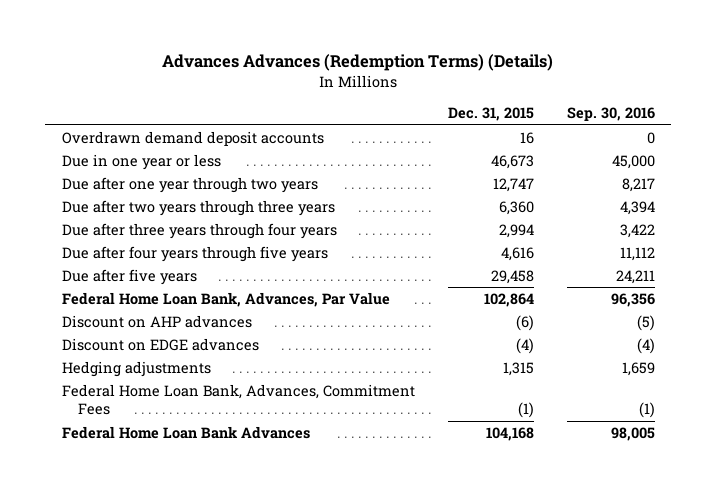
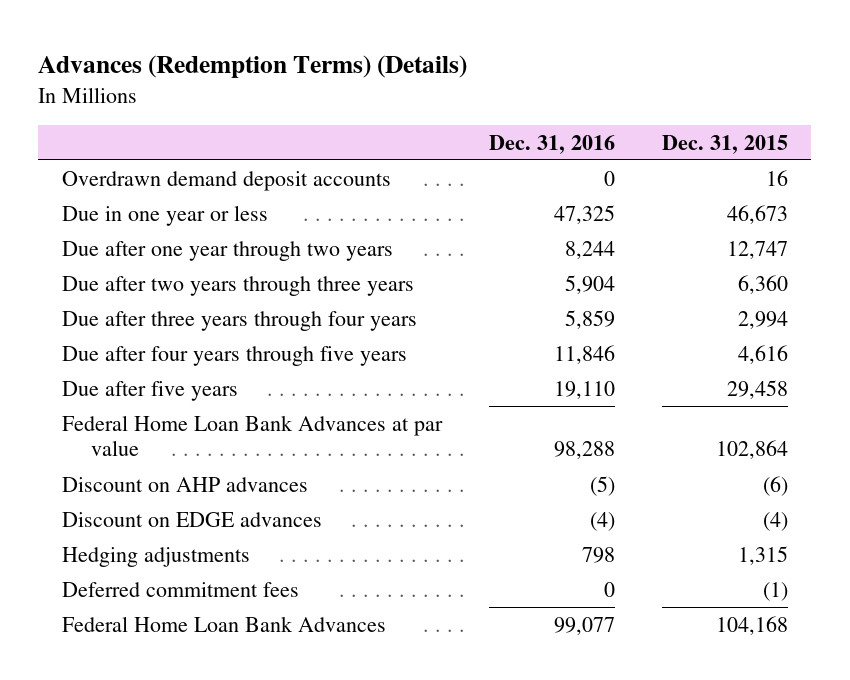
[162,54,554,72] Advances Advances (Redemption Terms) (Details) -> [38,54,468,78] Advances (Redemption Terms) (Details)
[566,107,655,122] Sep. 30, 2016 -> none
none -> [488,134,615,154] Dec. 31, 2016
[61,291,390,307] Federal Home Loan Bank, Advances, Par Value -> [61,414,443,457] Federal Home Loan Bank Advances at par value
[61,383,415,416] Federal Home Loan Bank, Advances, Commitment Fees -> [61,581,299,597] Deferred commitment fees

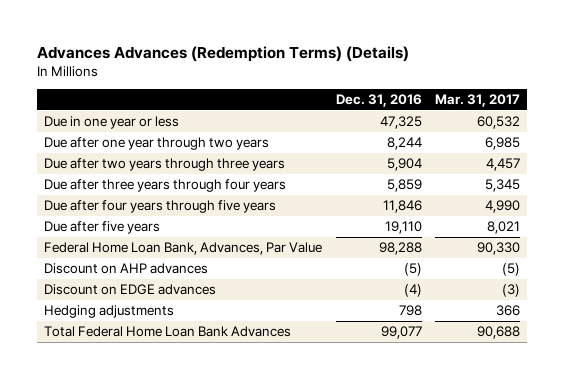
[38,54,468,78] Advances (Redemption Terms) (Details) -> [37,45,410,62] Advances Advances (Redemption Terms) (Details)
[661,134,788,154] Dec. 31, 2015 -> none
none -> [435,94,521,108] Mar. 31, 2017
[61,170,391,191] Overdrawn demand deposit accounts -> none
[61,414,443,457] Federal Home Loan Bank Advances at par value -> [43,242,322,256] Federal Home Loan Bank, Advances, Par Value
[61,581,299,597] Deferred commitment fees -> none
[61,615,386,632] Federal Home Loan Bank Advances -> [43,326,291,338] Total Federal Home Loan Bank Advances

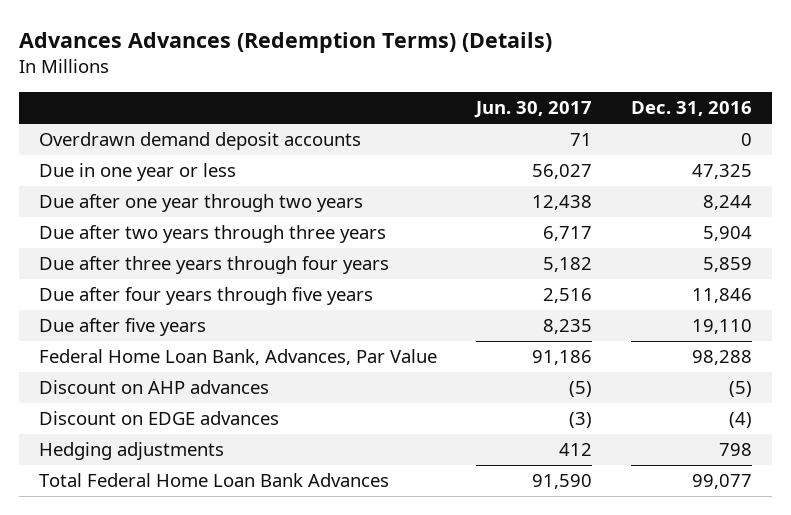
[435,94,521,108] Mar. 31, 2017 -> none
none -> [473,101,592,119] Jun. 30, 2017
none -> [38,132,361,151] Overdrawn demand deposit accounts

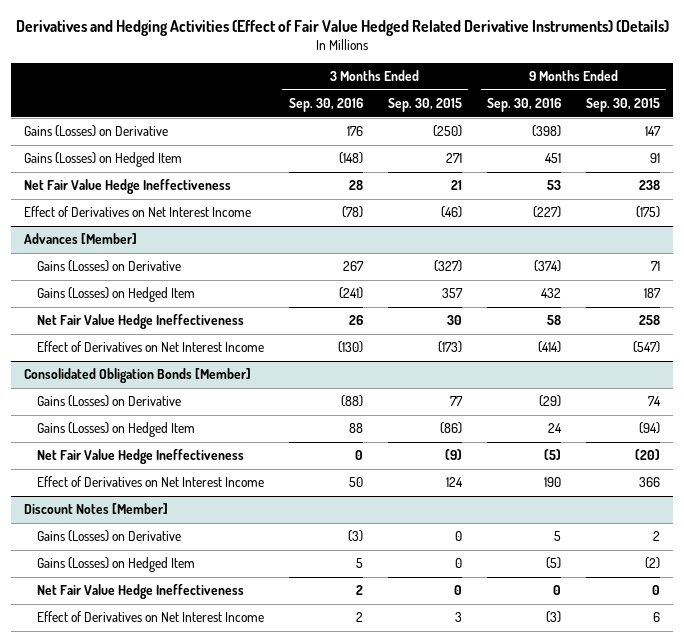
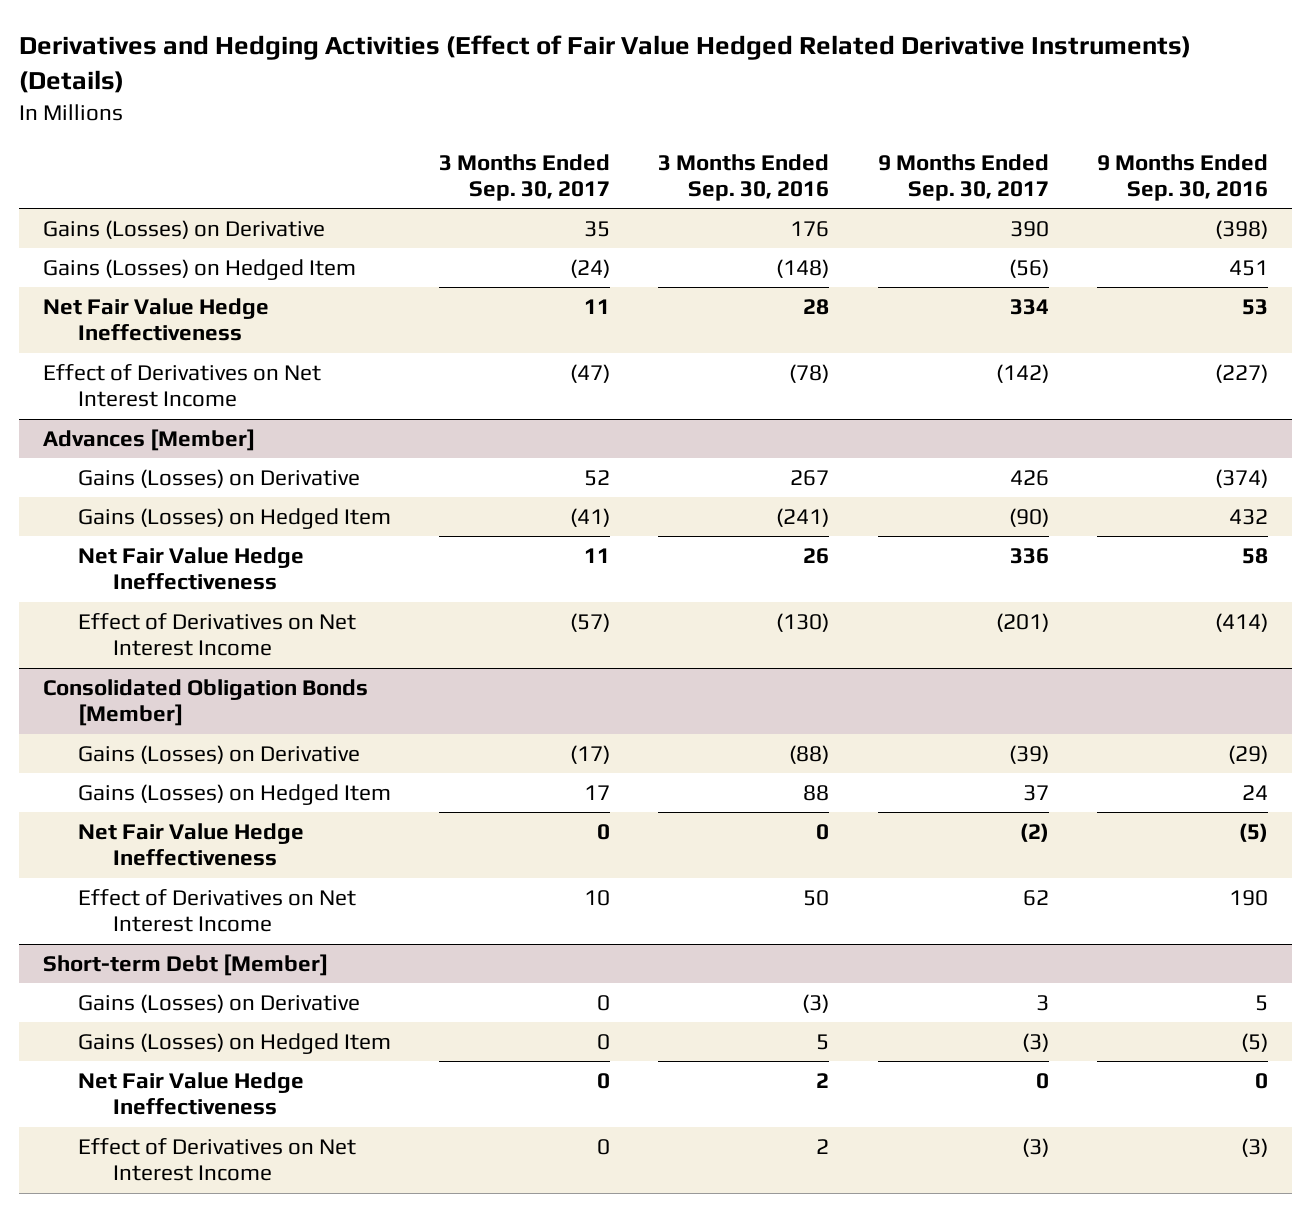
[387,98,462,113] Sep. 30, 2015 -> none
[586,98,661,113] Sep. 30, 2015 -> none
none -> [439,153,611,201] 3 Months Ended Sep. 30, 2017
none -> [877,153,1049,201] 9 Months Ended Sep. 30, 2017
[23,503,168,515] Discount Notes [Member] -> [42,954,328,977] Short-term Debt [Member]

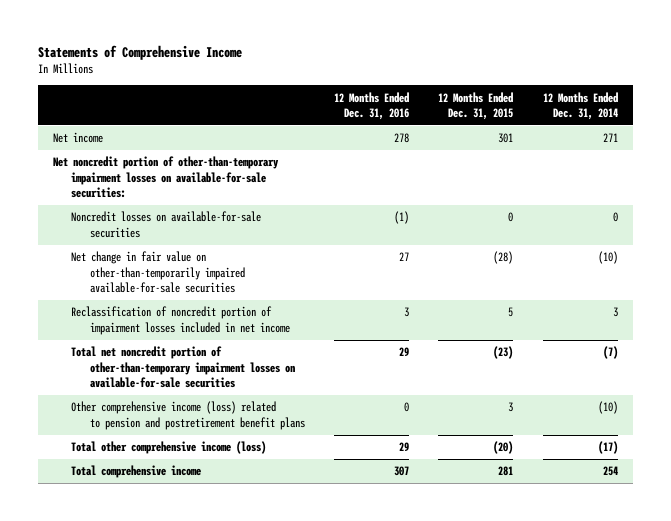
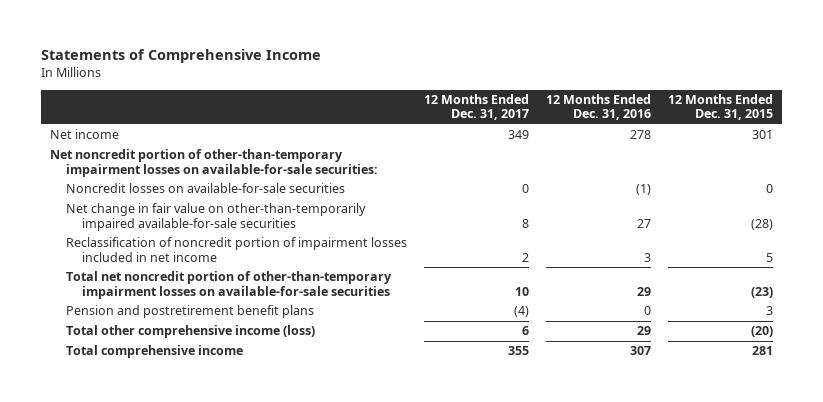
[542,91,618,120] 12 Months Ended Dec. 31, 2014 -> none
none -> [423,94,529,121] 12 Months Ended Dec. 31, 2017
[71,401,305,430] Other comprehensive income (loss) related to pension and postretirement benefit plans -> [65,305,314,319] Pension and postretirement benefit plans

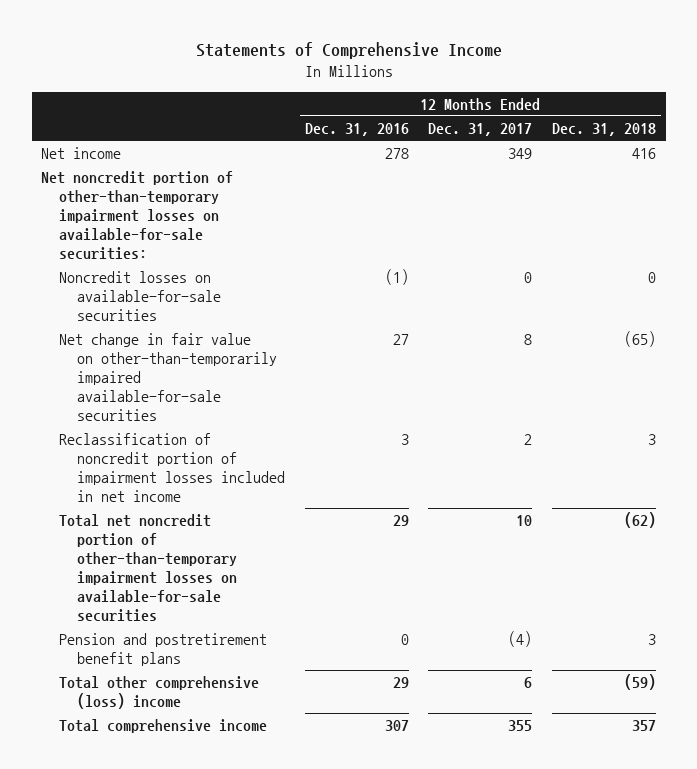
[668,94,774,121] 12 Months Ended Dec. 31, 2015 -> none
none -> [551,122,656,136] Dec. 31, 2018
[65,325,315,339] Total other comprehensive income (loss) -> [59,676,260,710] Total other comprehensive (loss) income

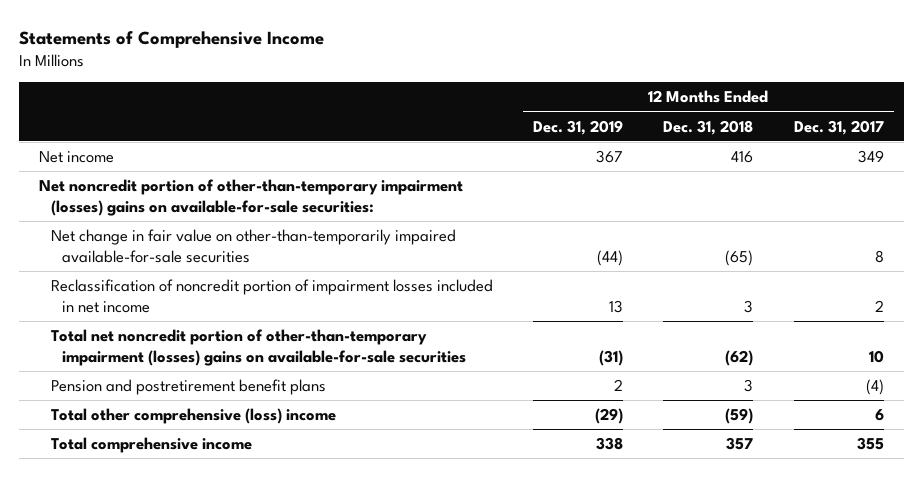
[304,122,409,136] Dec. 31, 2016 -> none
none -> [533,119,624,135] Dec. 31, 2019
[59,271,221,322] Noncredit losses on available-for-sale securities -> none
[41,171,234,261] Net noncredit portion of other-than-temporary impairment losses on available-for-sale securities: -> [39,178,464,217] Net noncredit portion of other-than-temporary impairment (losses) gains on available-for-sale securities:
[59,514,237,623] Total net noncredit portion of other-than-temporary impairment losses on available-for-sale securities -> [50,328,467,367] Total net noncredit portion of other-than-temporary impairment (losses) gains on available-for-sale securities

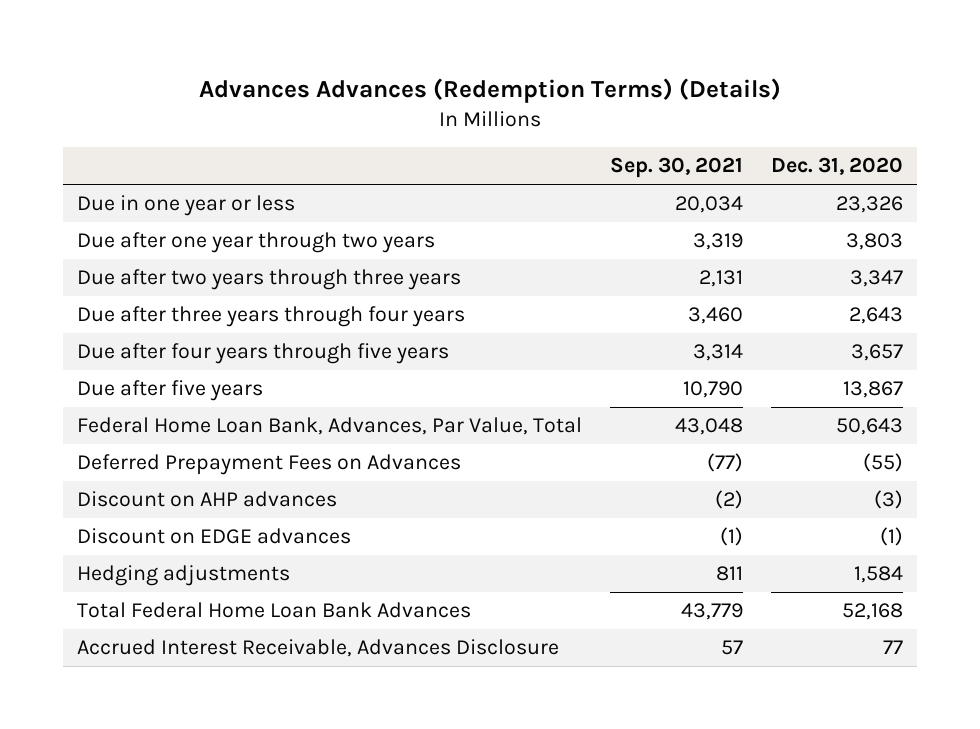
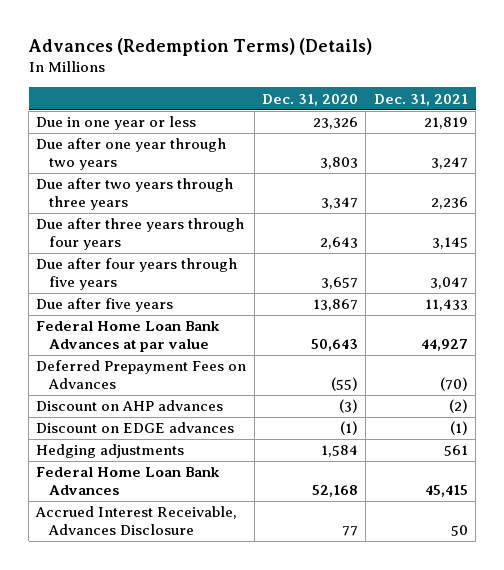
[199,77,782,103] Advances Advances (Redemption Terms) (Details) -> [27,37,372,56] Advances (Redemption Terms) (Details)
[610,157,744,179] Sep. 30, 2021 -> none
none -> [373,93,468,106] Dec. 31, 2021
[77,417,583,436] Federal Home Loan Bank, Advances, Par Value, Total -> [36,321,221,353] Federal Home Loan Bank Advances at par value
[77,602,472,619] Total Federal Home Loan Bank Advances -> [36,467,221,496] Federal Home Loan Bank Advances

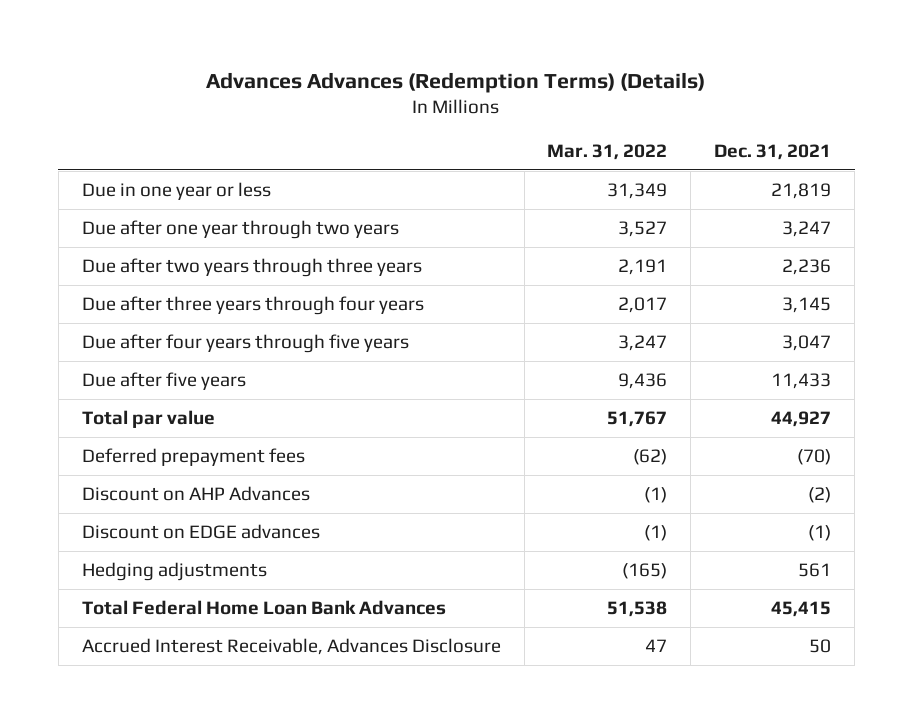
[27,37,372,56] Advances (Redemption Terms) (Details) -> [206,71,706,93] Advances Advances (Redemption Terms) (Details)
[262,93,359,106] Dec. 31, 2020 -> none
none -> [547,143,668,160] Mar. 31, 2022
[36,321,221,353] Federal Home Loan Bank Advances at par value -> [81,410,215,429] Total par value
[36,360,247,390] Deferred Prepayment Fees on Advances -> [81,448,305,467] Deferred prepayment fees
[36,400,224,412] Discount on AHP advances -> [81,486,310,502] Discount on AHP Advances
[36,467,221,496] Federal Home Loan Bank Advances -> [81,600,446,616] Total Federal Home Loan Bank Advances

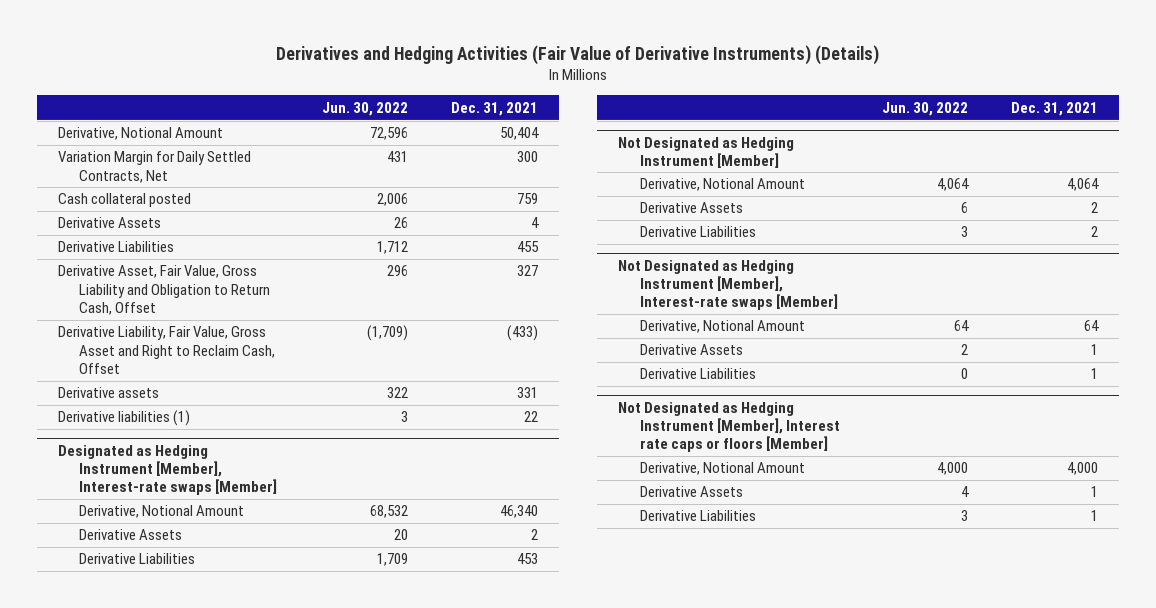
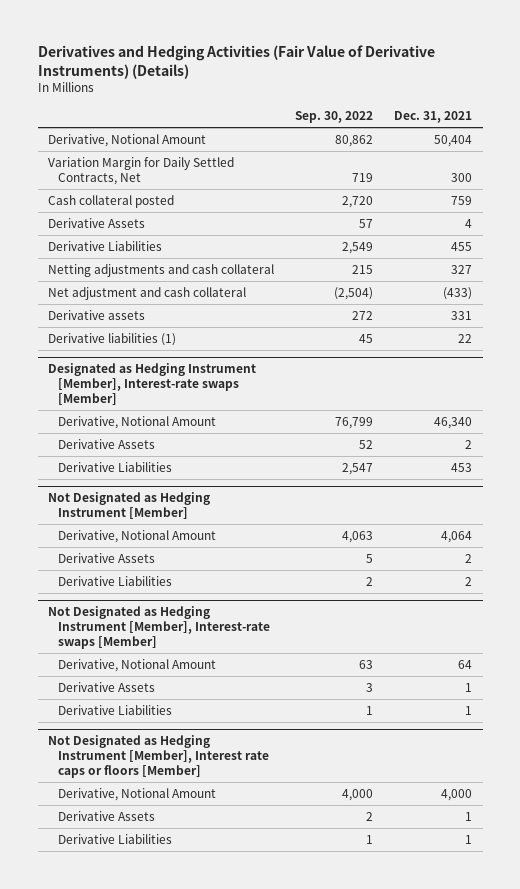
[322,101,409,116] Jun. 30, 2022 -> none
none -> [295,111,374,124] Sep. 30, 2022
[57,265,271,315] Derivative Asset, Fair Value, Gross Liability and Obligation to Return Cash, Offset -> [48,263,275,277] Netting adjustments and cash collateral
[57,326,276,374] Derivative Liability, Fair Value, Gross Asset and Right to Reclaim Cash, Offset -> [48,286,247,300] Net adjustment and cash collateral

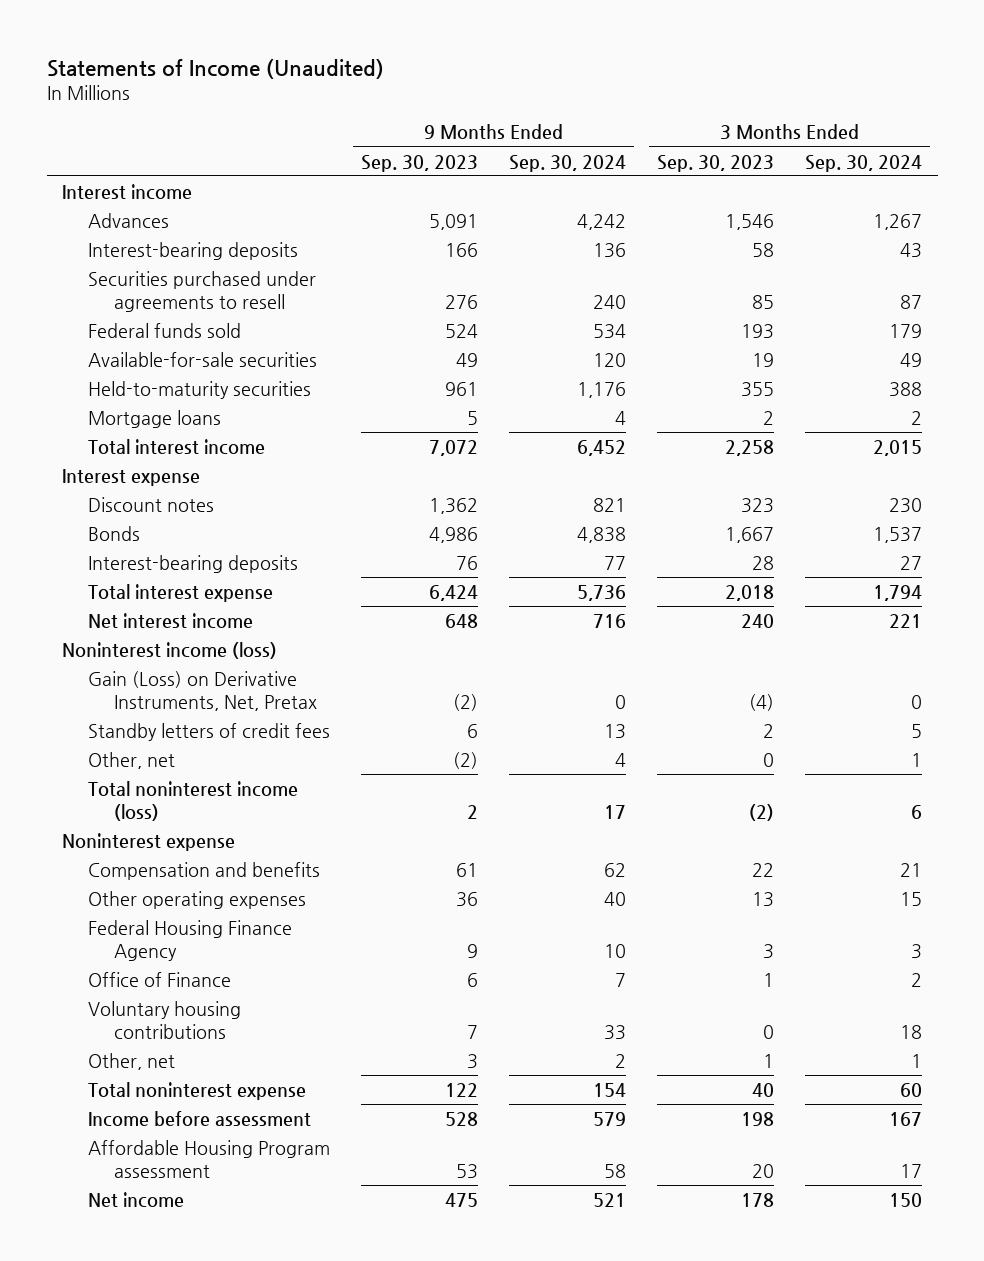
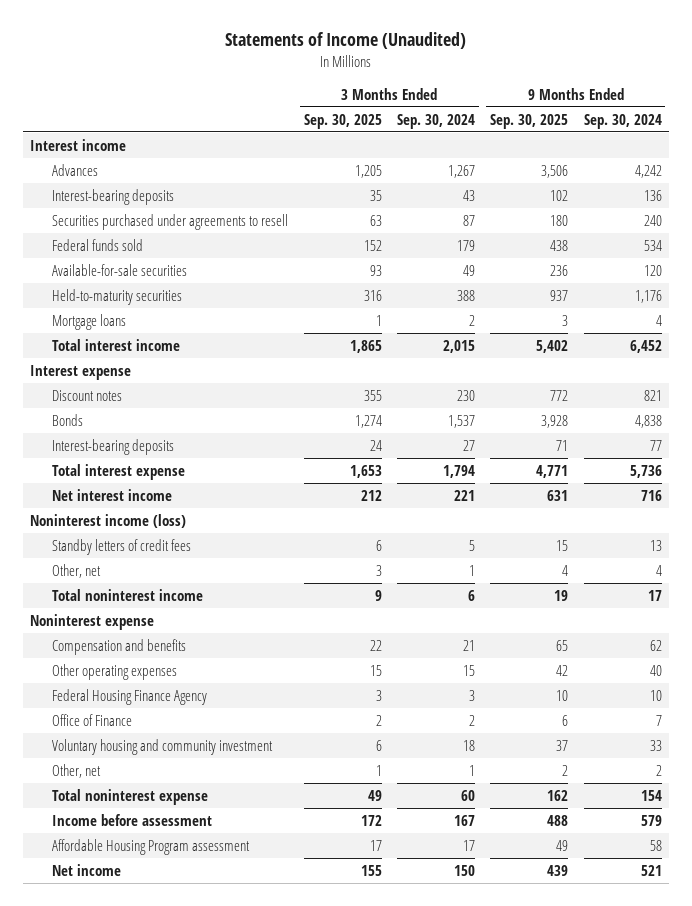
[361,154,479,172] Sep. 30, 2023 -> none
[657,154,775,172] Sep. 30, 2023 -> none
none -> [303,113,382,129] Sep. 30, 2025
none -> [490,113,569,129] Sep. 30, 2025
[87,671,317,711] Gain (Loss) on Derivative Instruments, Net, Pretax -> none
[87,781,298,821] Total noninterest income (loss) -> [52,588,204,601] Total noninterest income
[87,1001,241,1039] Voluntary housing contributions -> [52,738,274,755] Voluntary housing and community investment

